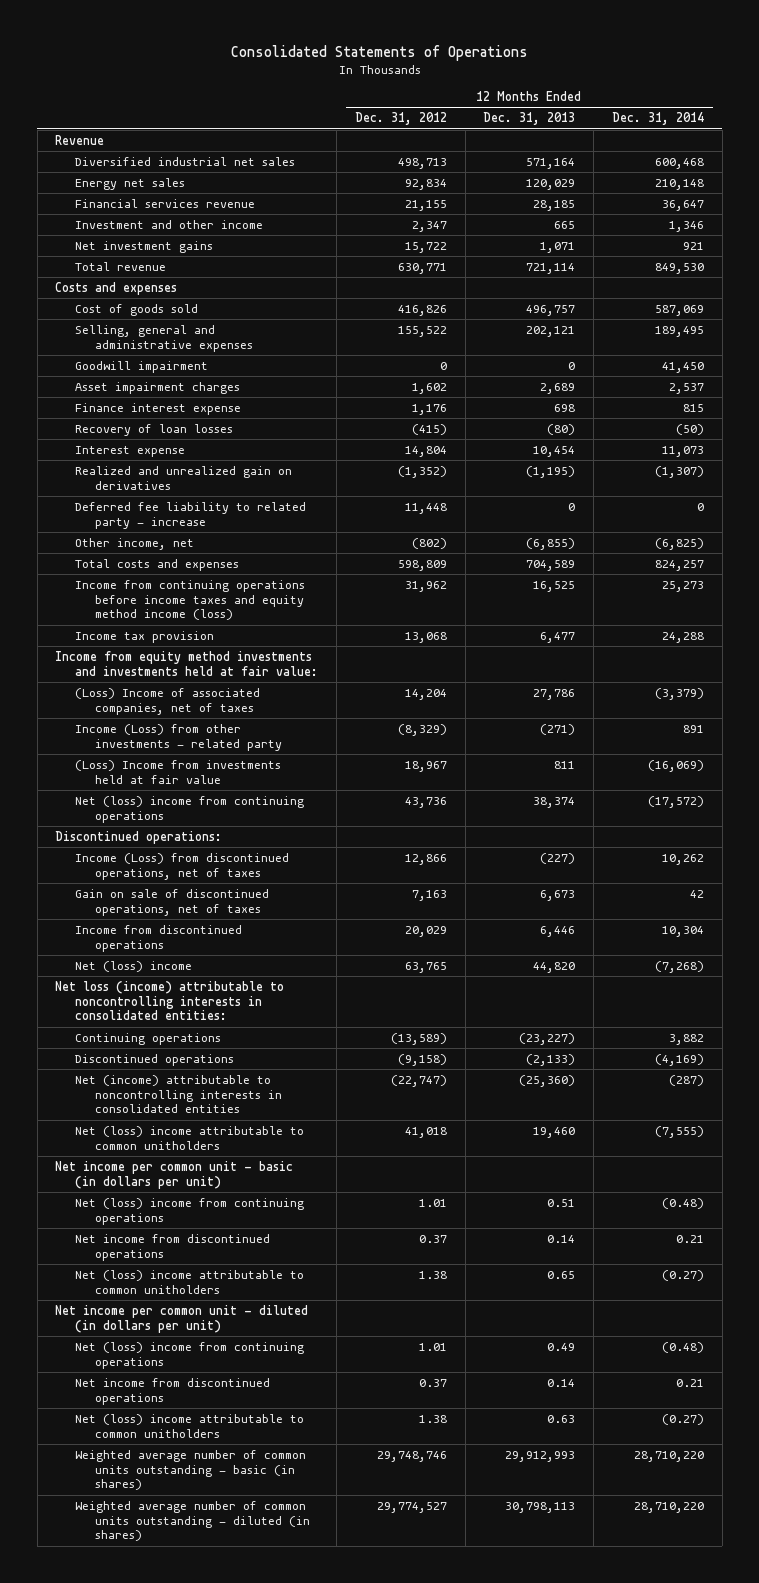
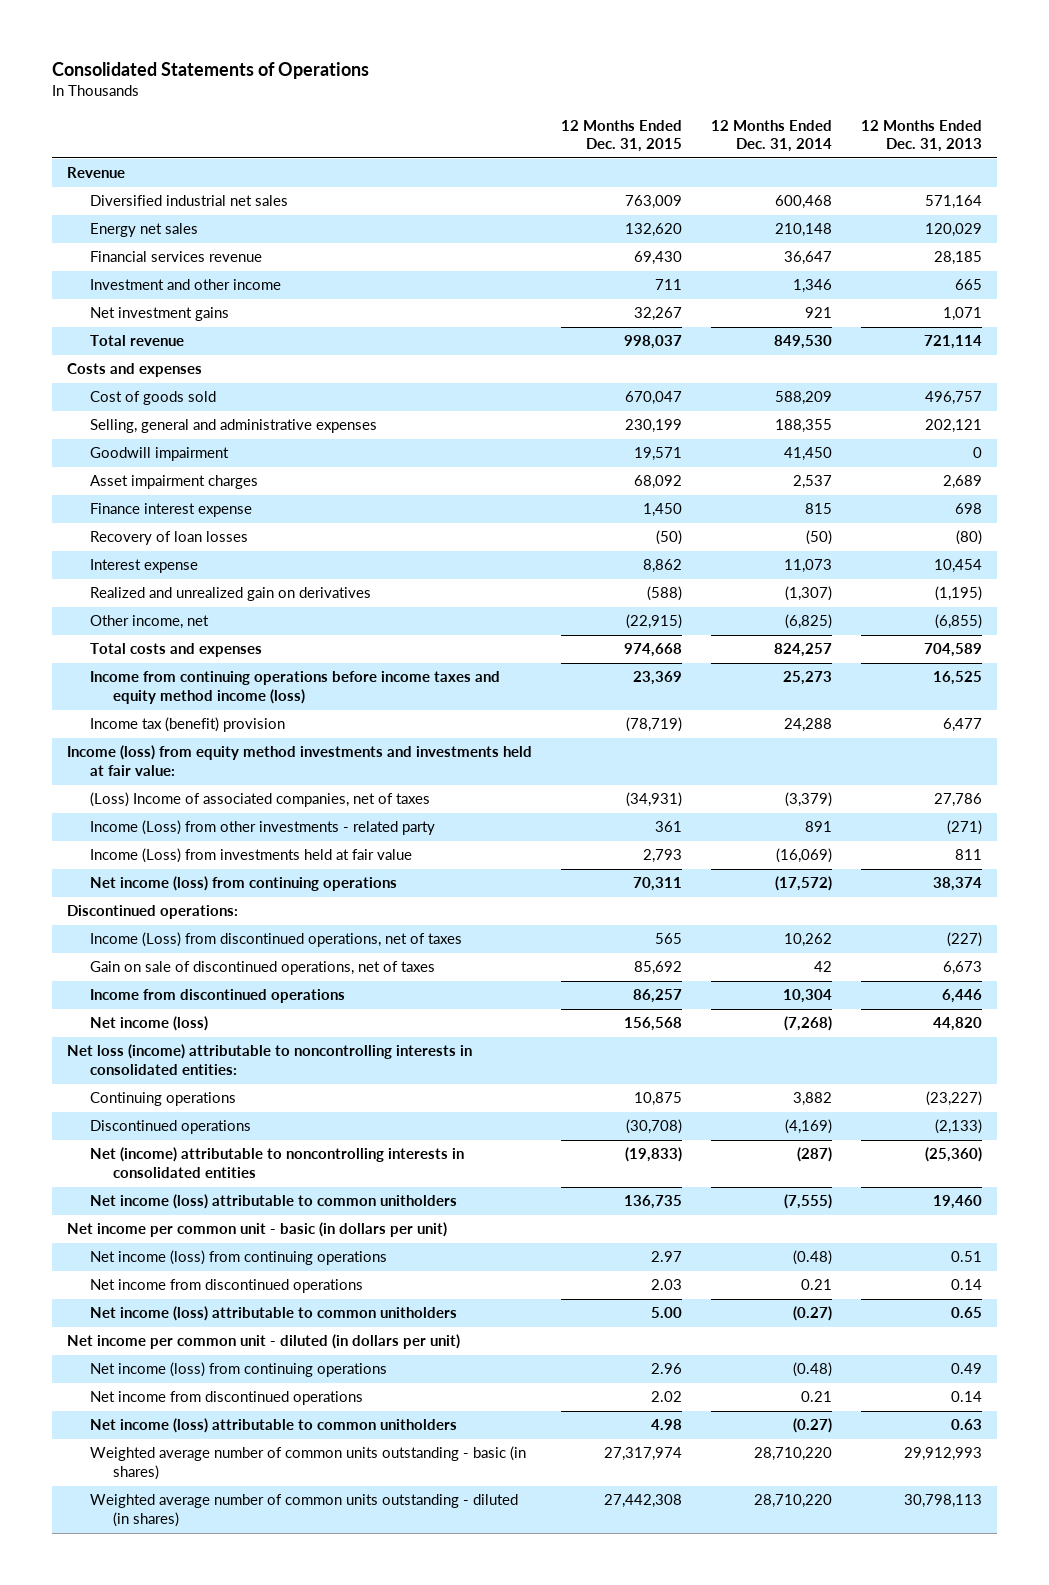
[354,112,447,126] Dec. 31, 2012 -> none
none -> [560,119,682,153] 12 Months Ended Dec. 31, 2015
[654,304,704,316] 587,069 -> [775,391,833,406] 588,209
[654,325,704,337] 189,495 -> [775,419,833,434] 188,355
[75,501,307,529] Deferred fee liability to related party - increase -> none
[75,630,215,643] Income tax provision -> [89,717,285,733] Income tax (benefit) provision
[55,650,319,676] Income from equity method investments and investments held at fair value: -> [66,745,532,777] Income (loss) from equity method investments and investments held at fair value:
[75,759,282,784] (Loss) Income from investments held at fair value -> [89,848,412,864] Income (Loss) from investments held at fair value
[75,795,305,823] Net (loss) income from continuing operations -> [89,876,397,892] Net income (loss) from continuing operations
[75,960,193,972] Net (loss) income -> [89,1016,208,1032] Net income (loss)
[75,1125,305,1150] Net (loss) income attributable to common unitholders -> [89,1194,457,1210] Net income (loss) attributable to common unitholders
[75,1197,305,1225] Net (loss) income from continuing operations -> [89,1250,387,1266] Net income (loss) from continuing operations
[75,1269,305,1294] Net (loss) income attributable to common unitholders -> [89,1306,457,1322] Net income (loss) attributable to common unitholders
[75,1341,305,1369] Net (loss) income from continuing operations -> [89,1362,387,1378] Net income (loss) from continuing operations
[75,1413,305,1438] Net (loss) income attributable to common unitholders -> [89,1418,457,1434] Net income (loss) attributable to common unitholders

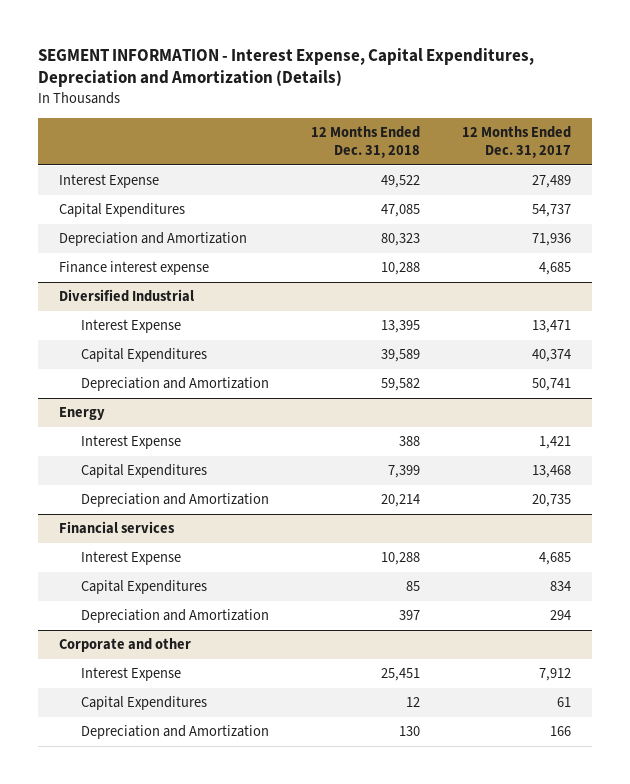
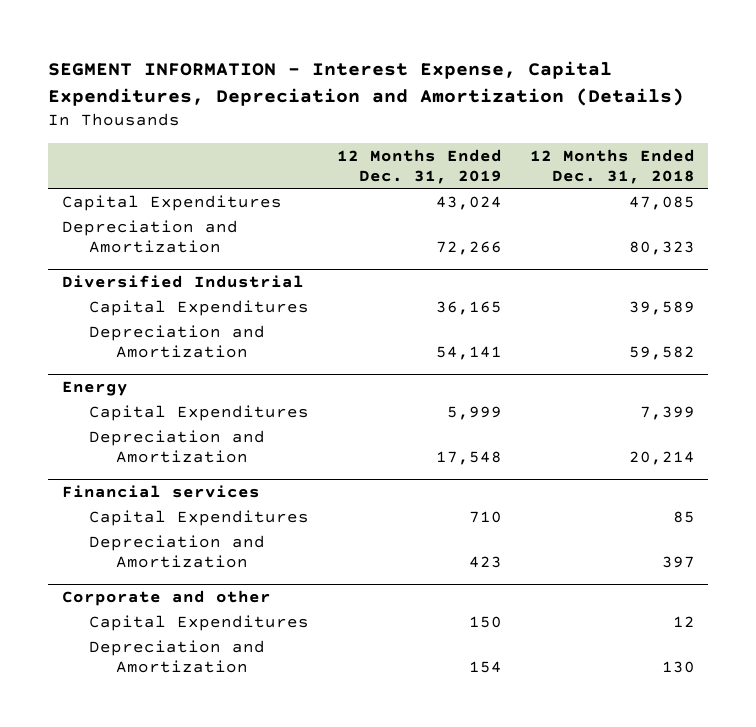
[461,126,571,158] 12 Months Ended Dec. 31, 2017 -> none
none -> [336,148,502,184] 12 Months Ended Dec. 31, 2019
[58,174,159,189] Interest Expense -> none
[58,261,209,276] Finance interest expense -> none
[81,319,182,334] Interest Expense -> none
[81,435,182,450] Interest Expense -> none
[81,551,182,566] Interest Expense -> none
[81,667,182,682] Interest Expense -> none

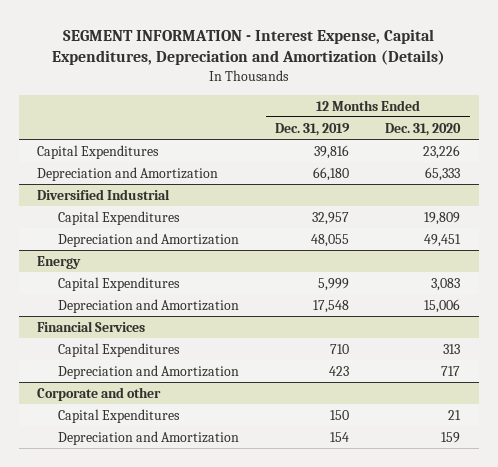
[529,148,695,184] 12 Months Ended Dec. 31, 2018 -> none
none -> [385,122,462,136] Dec. 31, 2020
[435,195,502,210] 43,024 -> [314,144,350,159] 39,816
[435,240,502,255] 72,266 -> [313,166,350,181] 66,180
[435,300,502,315] 36,165 -> [312,211,350,225] 32,957
[435,345,502,360] 54,141 -> [311,233,350,247] 48,055
[61,484,260,498] Financial services -> [37,320,146,332] Financial Services

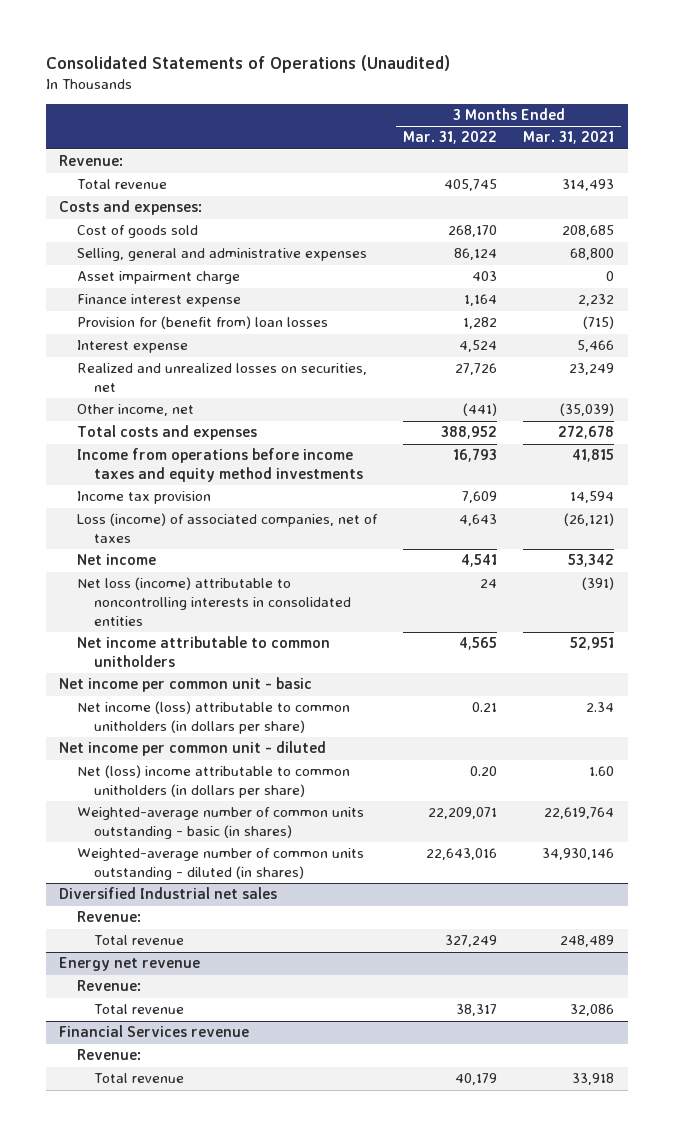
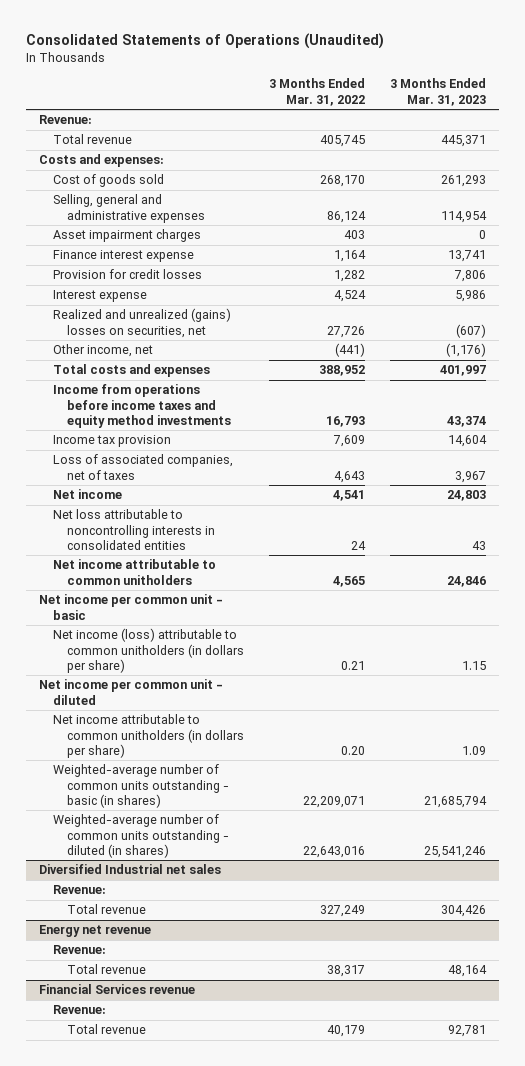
[523,131,615,145] Mar. 31, 2021 -> none
none -> [390,78,487,106] 3 Months Ended Mar. 31, 2023
[76,271,240,285] Asset impairment charge -> [52,229,201,243] Asset impairment charges
[76,316,328,330] Provision for (benefit from) loan losses -> [52,269,202,280] Provision for credit losses
[76,363,367,392] Realized and unrealized losses on securities, net -> [52,308,231,338] Realized and unrealized (gains) losses on securities, net
[76,513,378,543] Loss (income) of associated companies, net of taxes -> [52,454,233,480] Loss of associated companies, net of taxes
[76,577,352,626] Net loss (income) attributable to noncontrolling interests in consolidated entities -> [52,509,215,551] Net loss attributable to noncontrolling interests in consolidated entities
[76,765,350,798] Net (loss) income attributable to common unitholders (in dollars per share) -> [52,714,244,759] Net income attributable to common unitholders (in dollars per share)

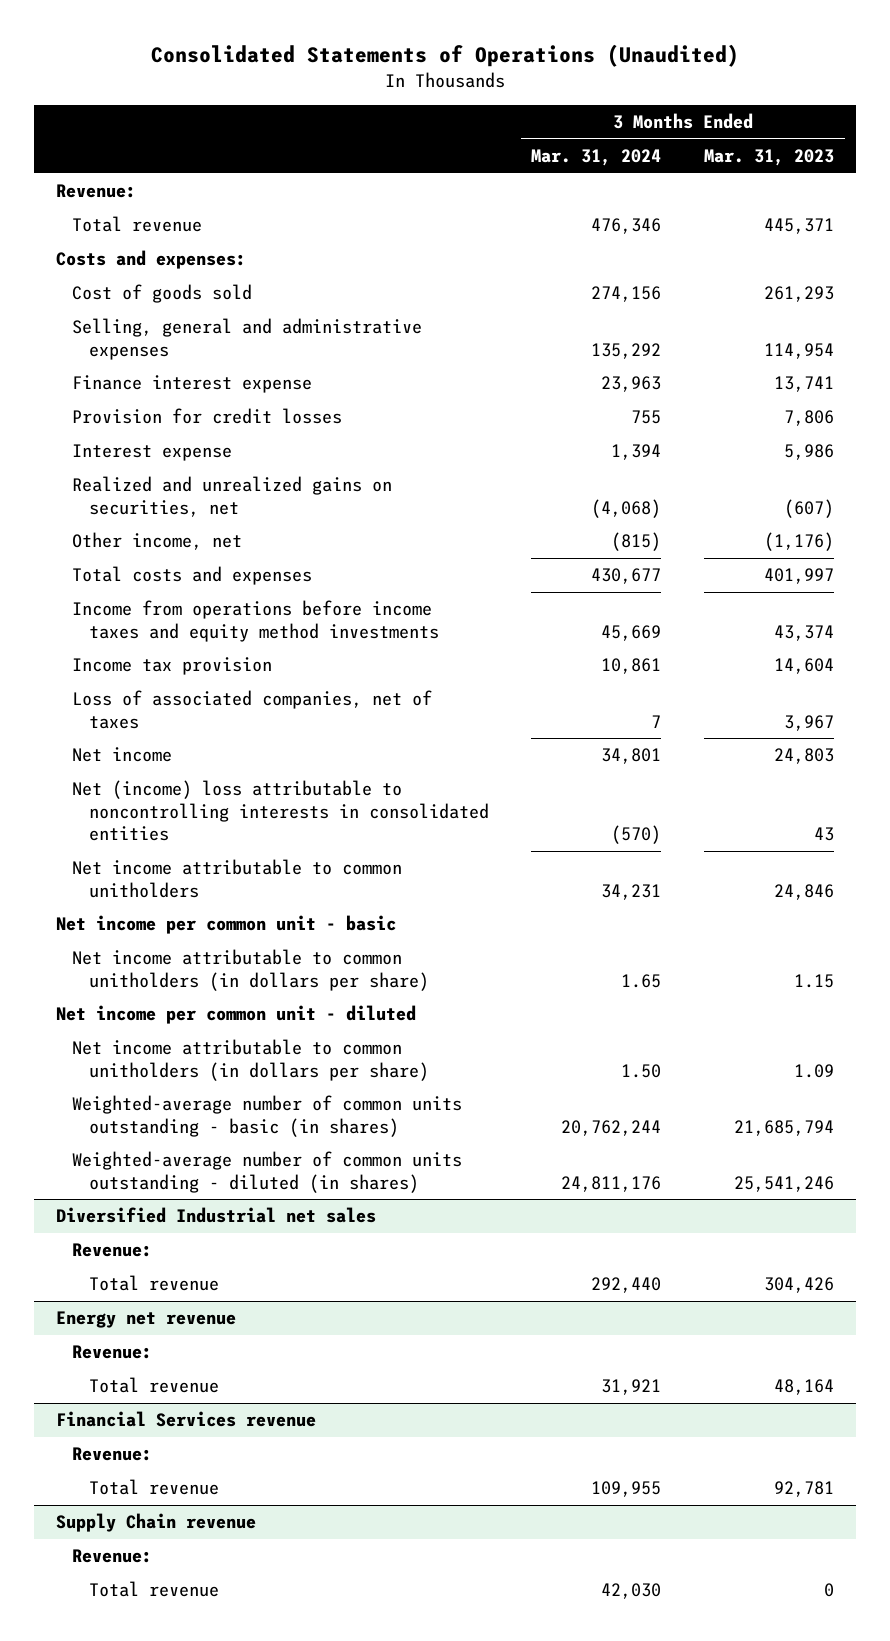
[269,78,366,106] 3 Months Ended Mar. 31, 2022 -> none
none -> [531,149,662,167] Mar. 31, 2024
[52,229,201,243] Asset impairment charges -> none
[52,308,231,338] Realized and unrealized (gains) losses on securities, net -> [72,476,393,517] Realized and unrealized gains on securities, net
[52,509,215,551] Net loss attributable to noncontrolling interests in consolidated entities -> [72,780,489,842] Net (income) loss attributable to noncontrolling interests in consolidated entities
[52,628,244,674] Net income (loss) attributable to common unitholders (in dollars per share) -> [72,949,429,991] Net income attributable to common unitholders (in dollars per share)
none -> [55,1513,256,1533] Supply Chain revenue
none -> [72,1549,153,1564] Revenue:
none -> [88,1581,219,1598] Total revenue

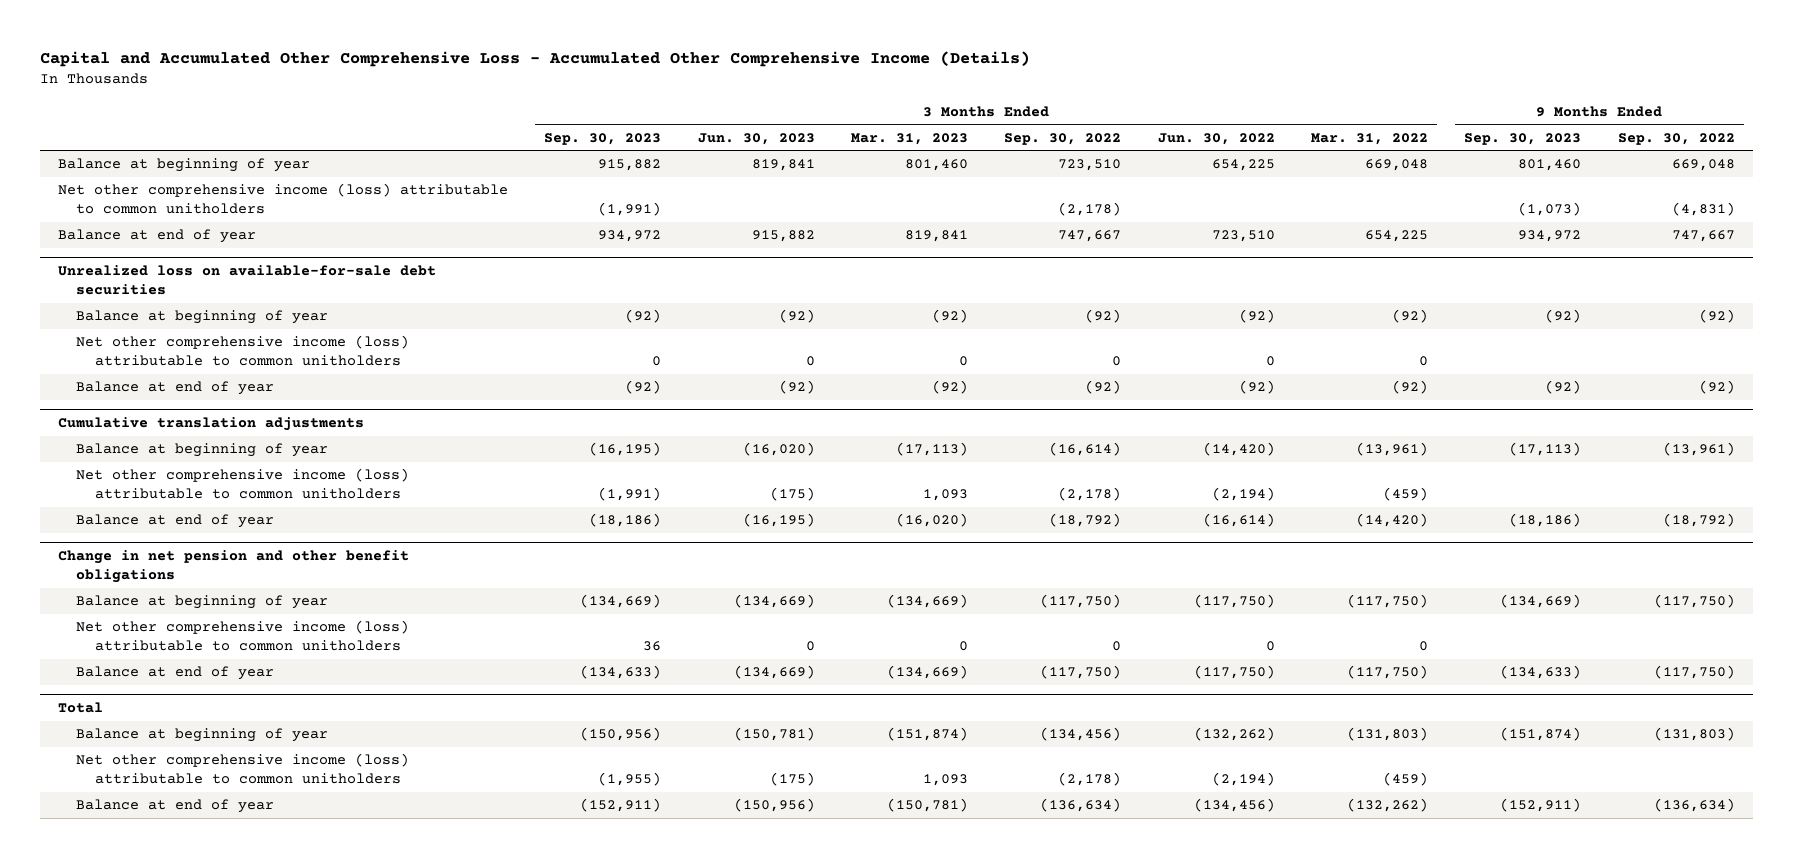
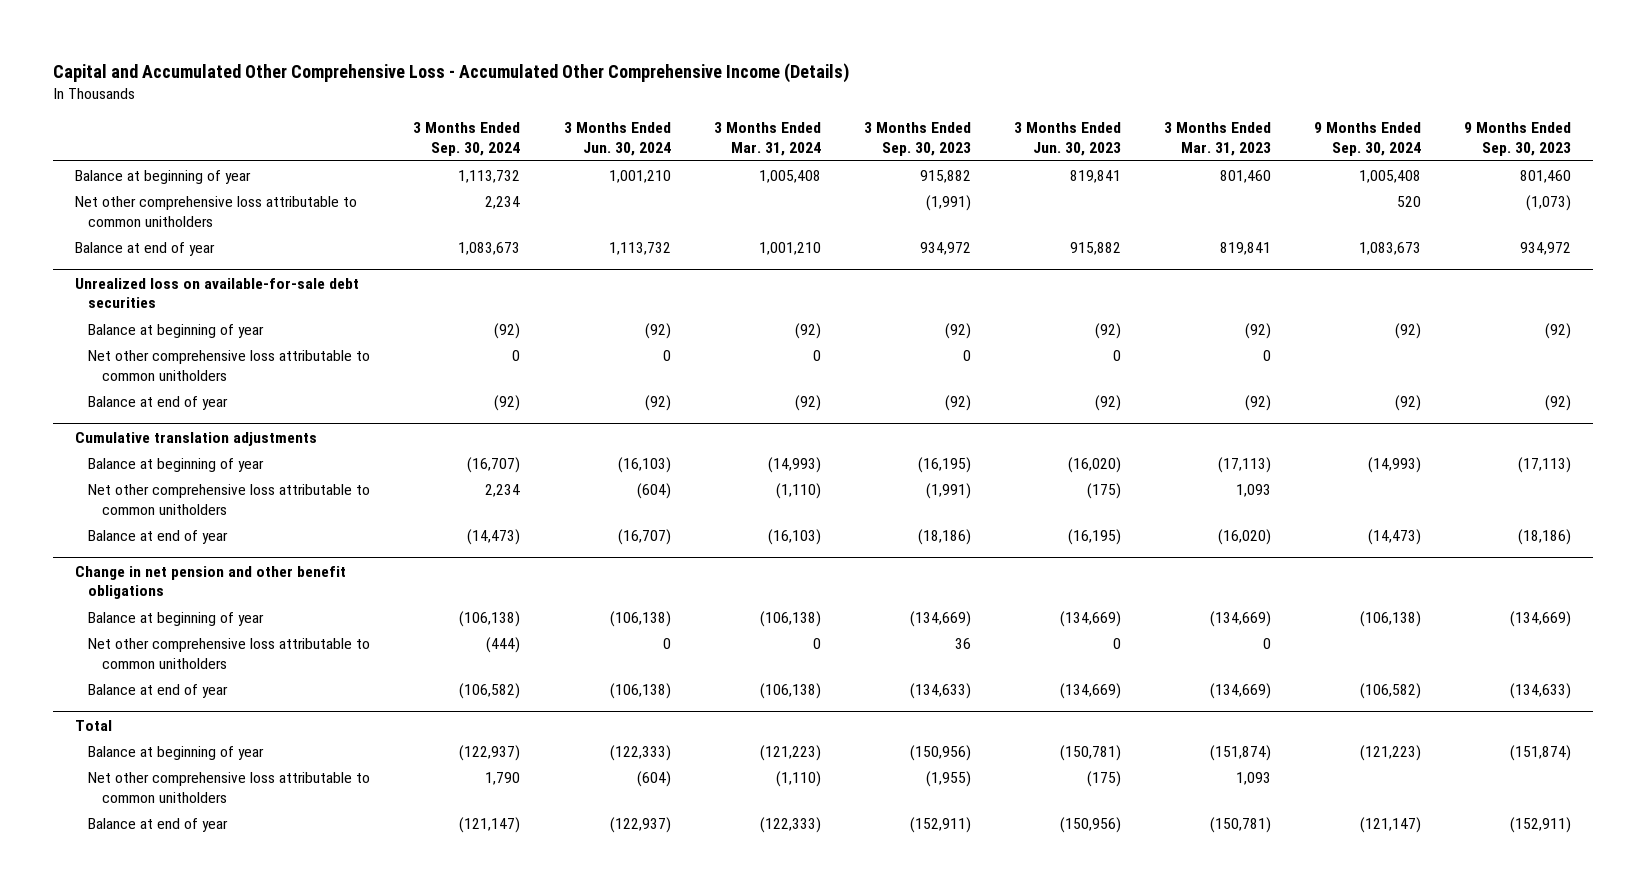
[1004,132,1122,145] Sep. 30, 2022 -> none
[1157,132,1275,145] Jun. 30, 2022 -> none
[1310,132,1428,145] Mar. 31, 2022 -> none
[1617,132,1735,145] Sep. 30, 2022 -> none
none -> [413,122,521,157] 3 Months Ended Sep. 30, 2024
none -> [563,122,671,157] 3 Months Ended Jun. 30, 2024
none -> [713,122,821,157] 3 Months Ended Mar. 31, 2024
none -> [1314,122,1422,157] 9 Months Ended Sep. 30, 2024
[57,183,508,215] Net other comprehensive income (loss) attributable to common unitholders -> [75,195,358,227] Net other comprehensive loss attributable to common unitholders
[76,335,410,367] Net other comprehensive income (loss) attributable to common unitholders -> [88,349,371,381] Net other comprehensive loss attributable to common unitholders
[76,468,410,500] Net other comprehensive income (loss) attributable to common unitholders -> [88,483,371,515] Net other comprehensive loss attributable to common unitholders
[76,620,410,652] Net other comprehensive income (loss) attributable to common unitholders -> [88,637,371,669] Net other comprehensive loss attributable to common unitholders
[76,753,410,785] Net other comprehensive income (loss) attributable to common unitholders -> [88,771,371,803] Net other comprehensive loss attributable to common unitholders

